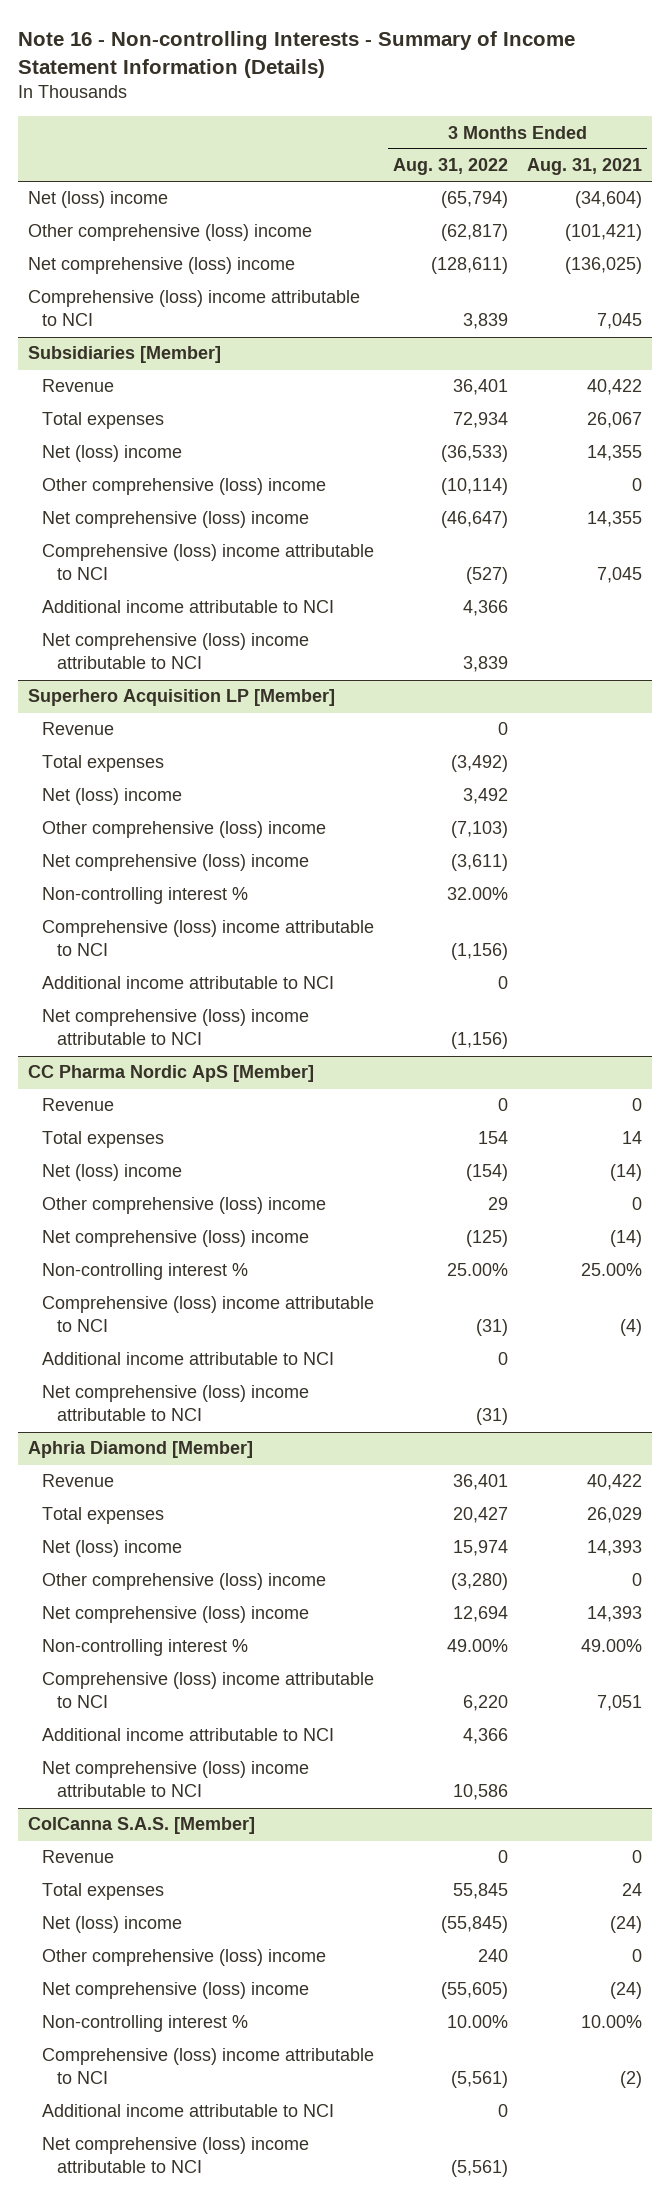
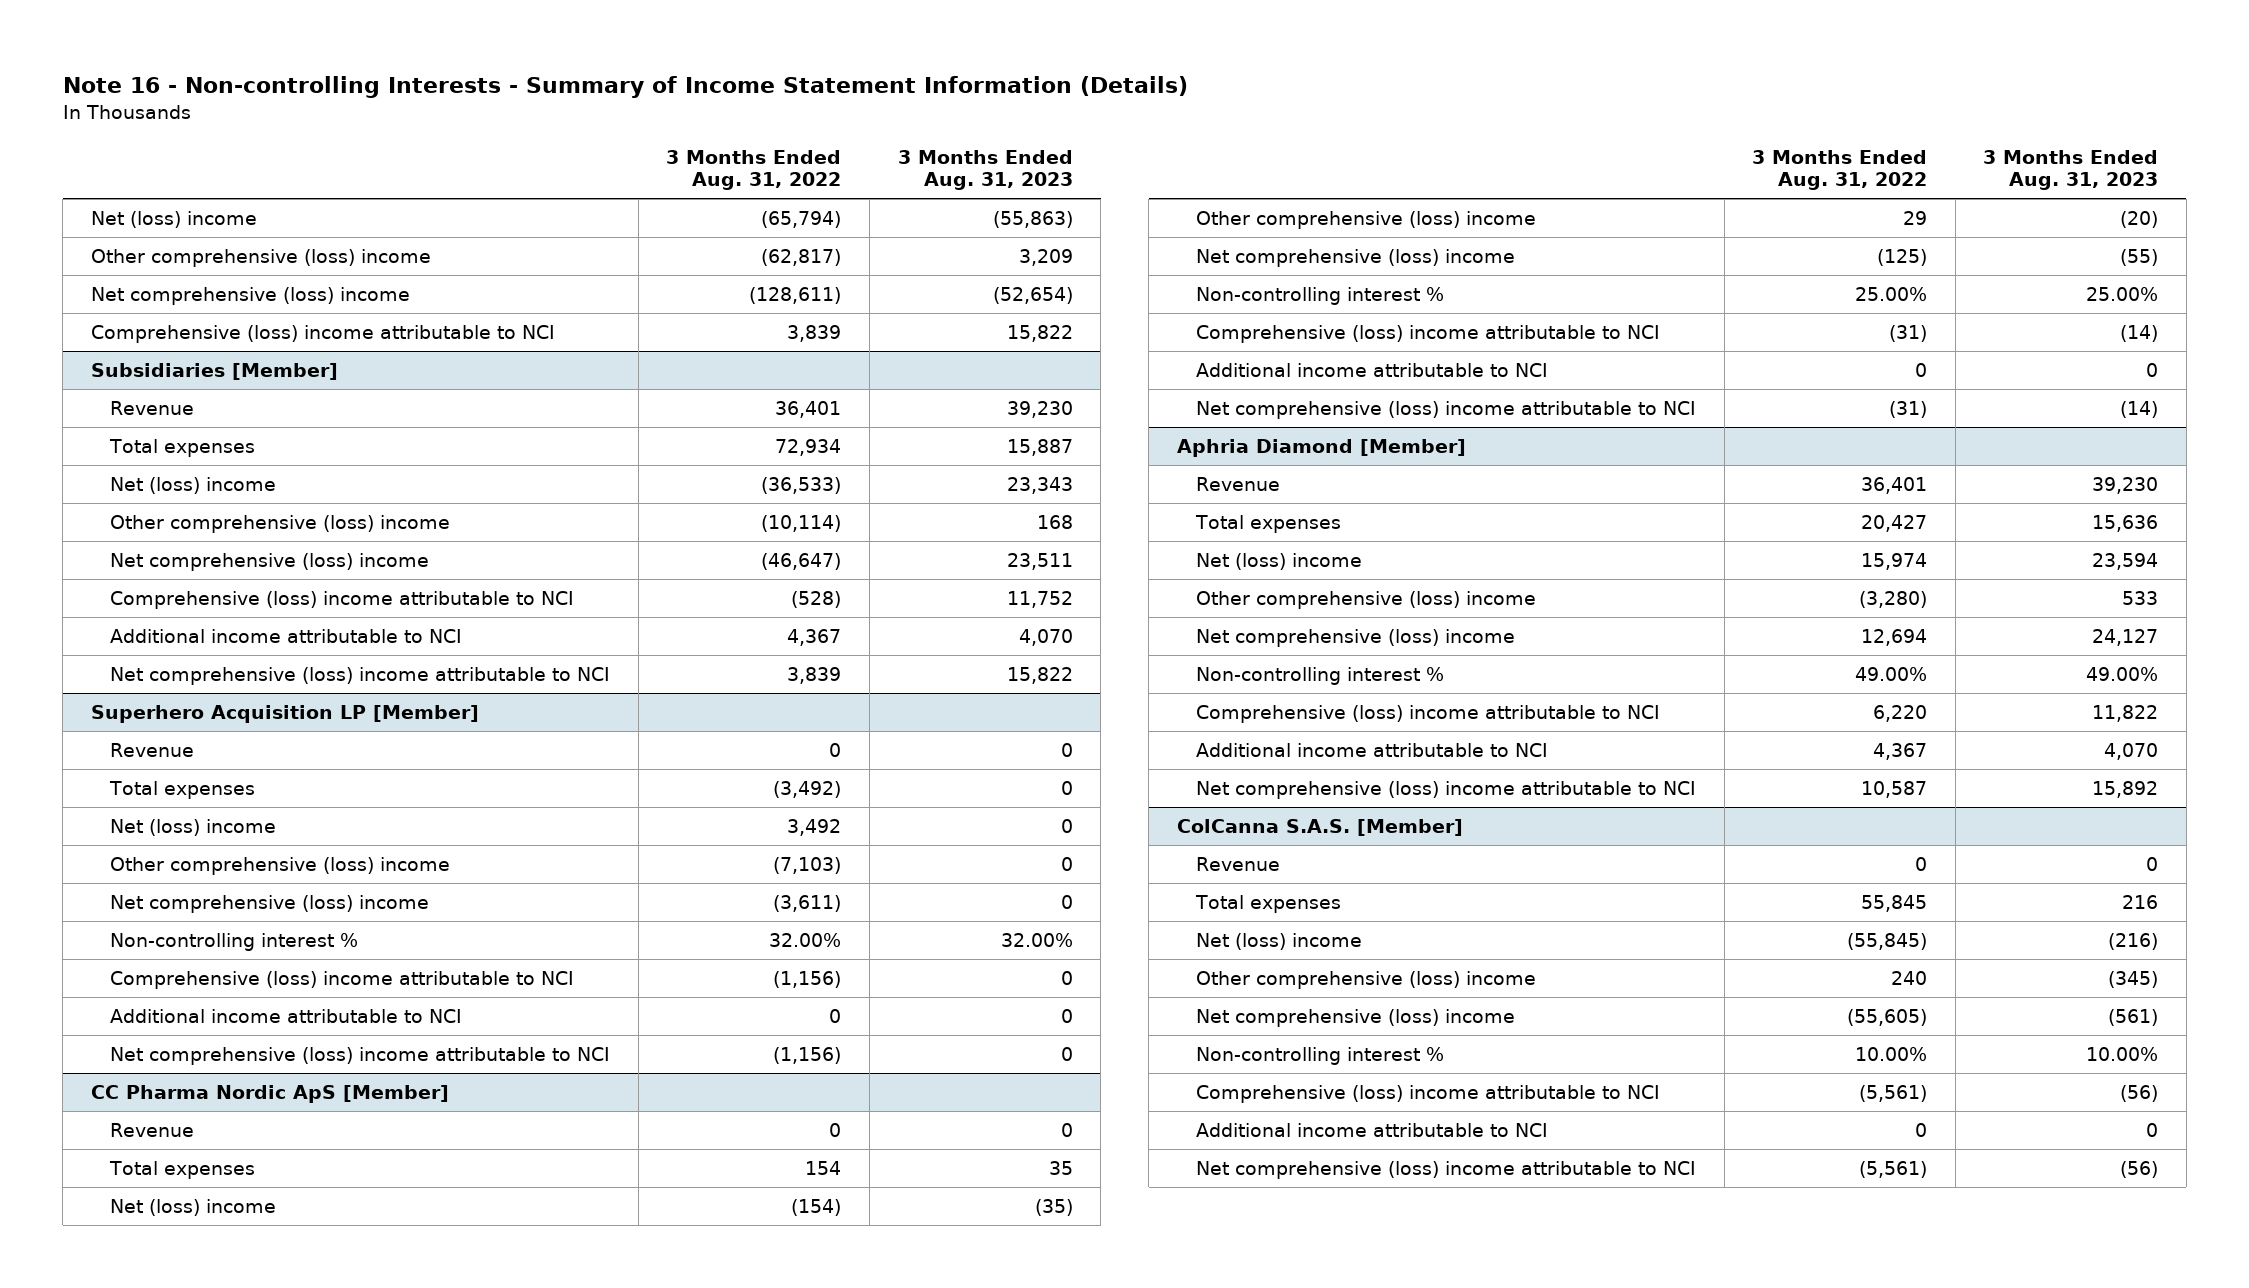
[527,158,643,176] Aug. 31, 2021 -> none
none -> [897,149,1073,191] 3 Months Ended Aug. 31, 2023
[466,567,509,585] (527) -> [791,590,842,608] (528)
[463,600,509,617] 4,366 -> [787,628,842,646] 4,367
[463,1728,509,1745] 4,366 -> [1873,742,1928,760] 4,367
[453,1784,509,1801] 10,586 -> [1861,780,1928,798] 10,587

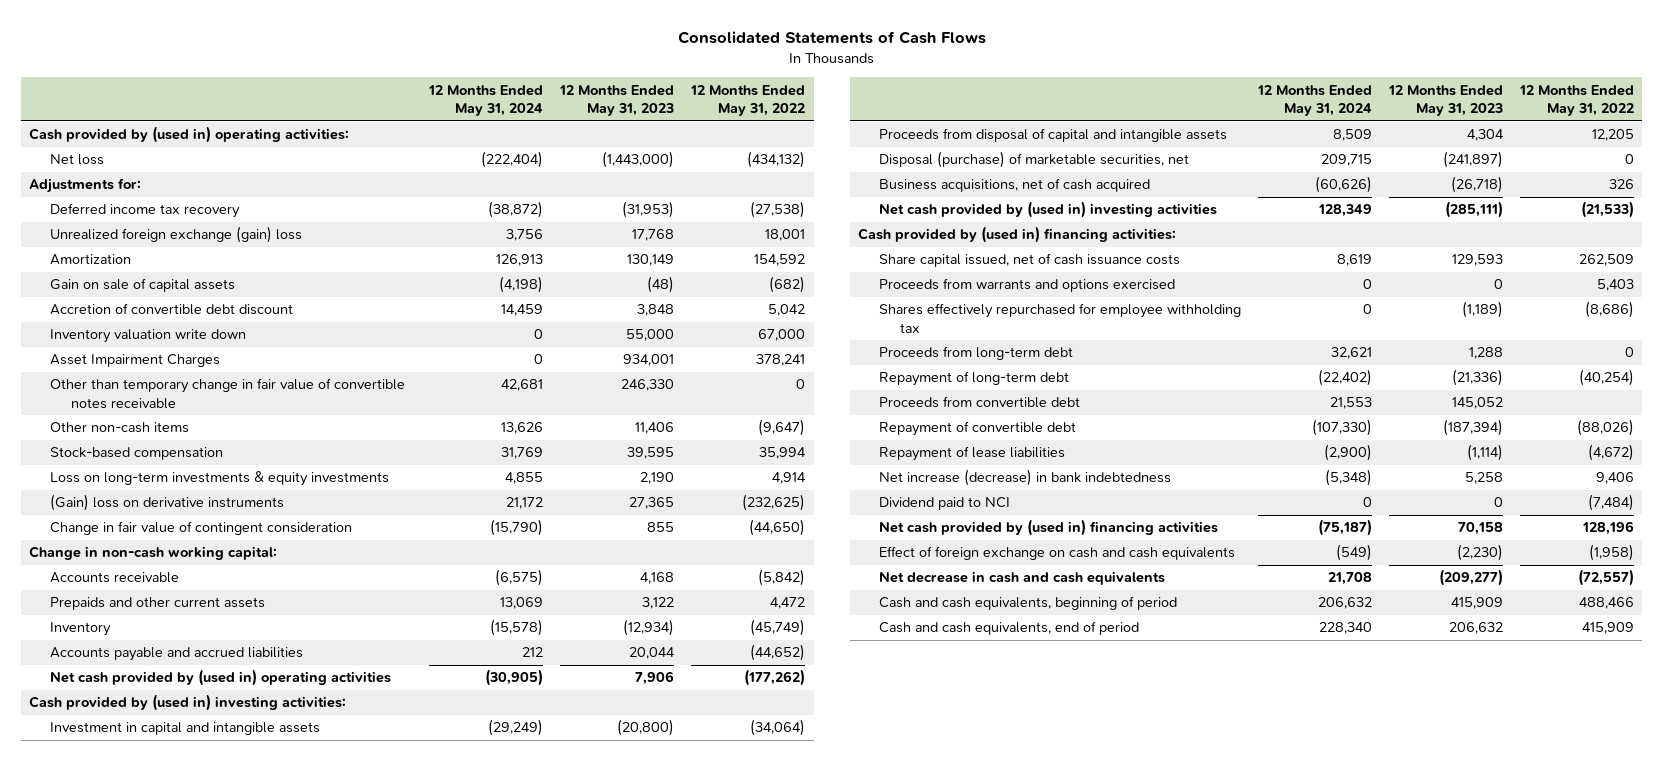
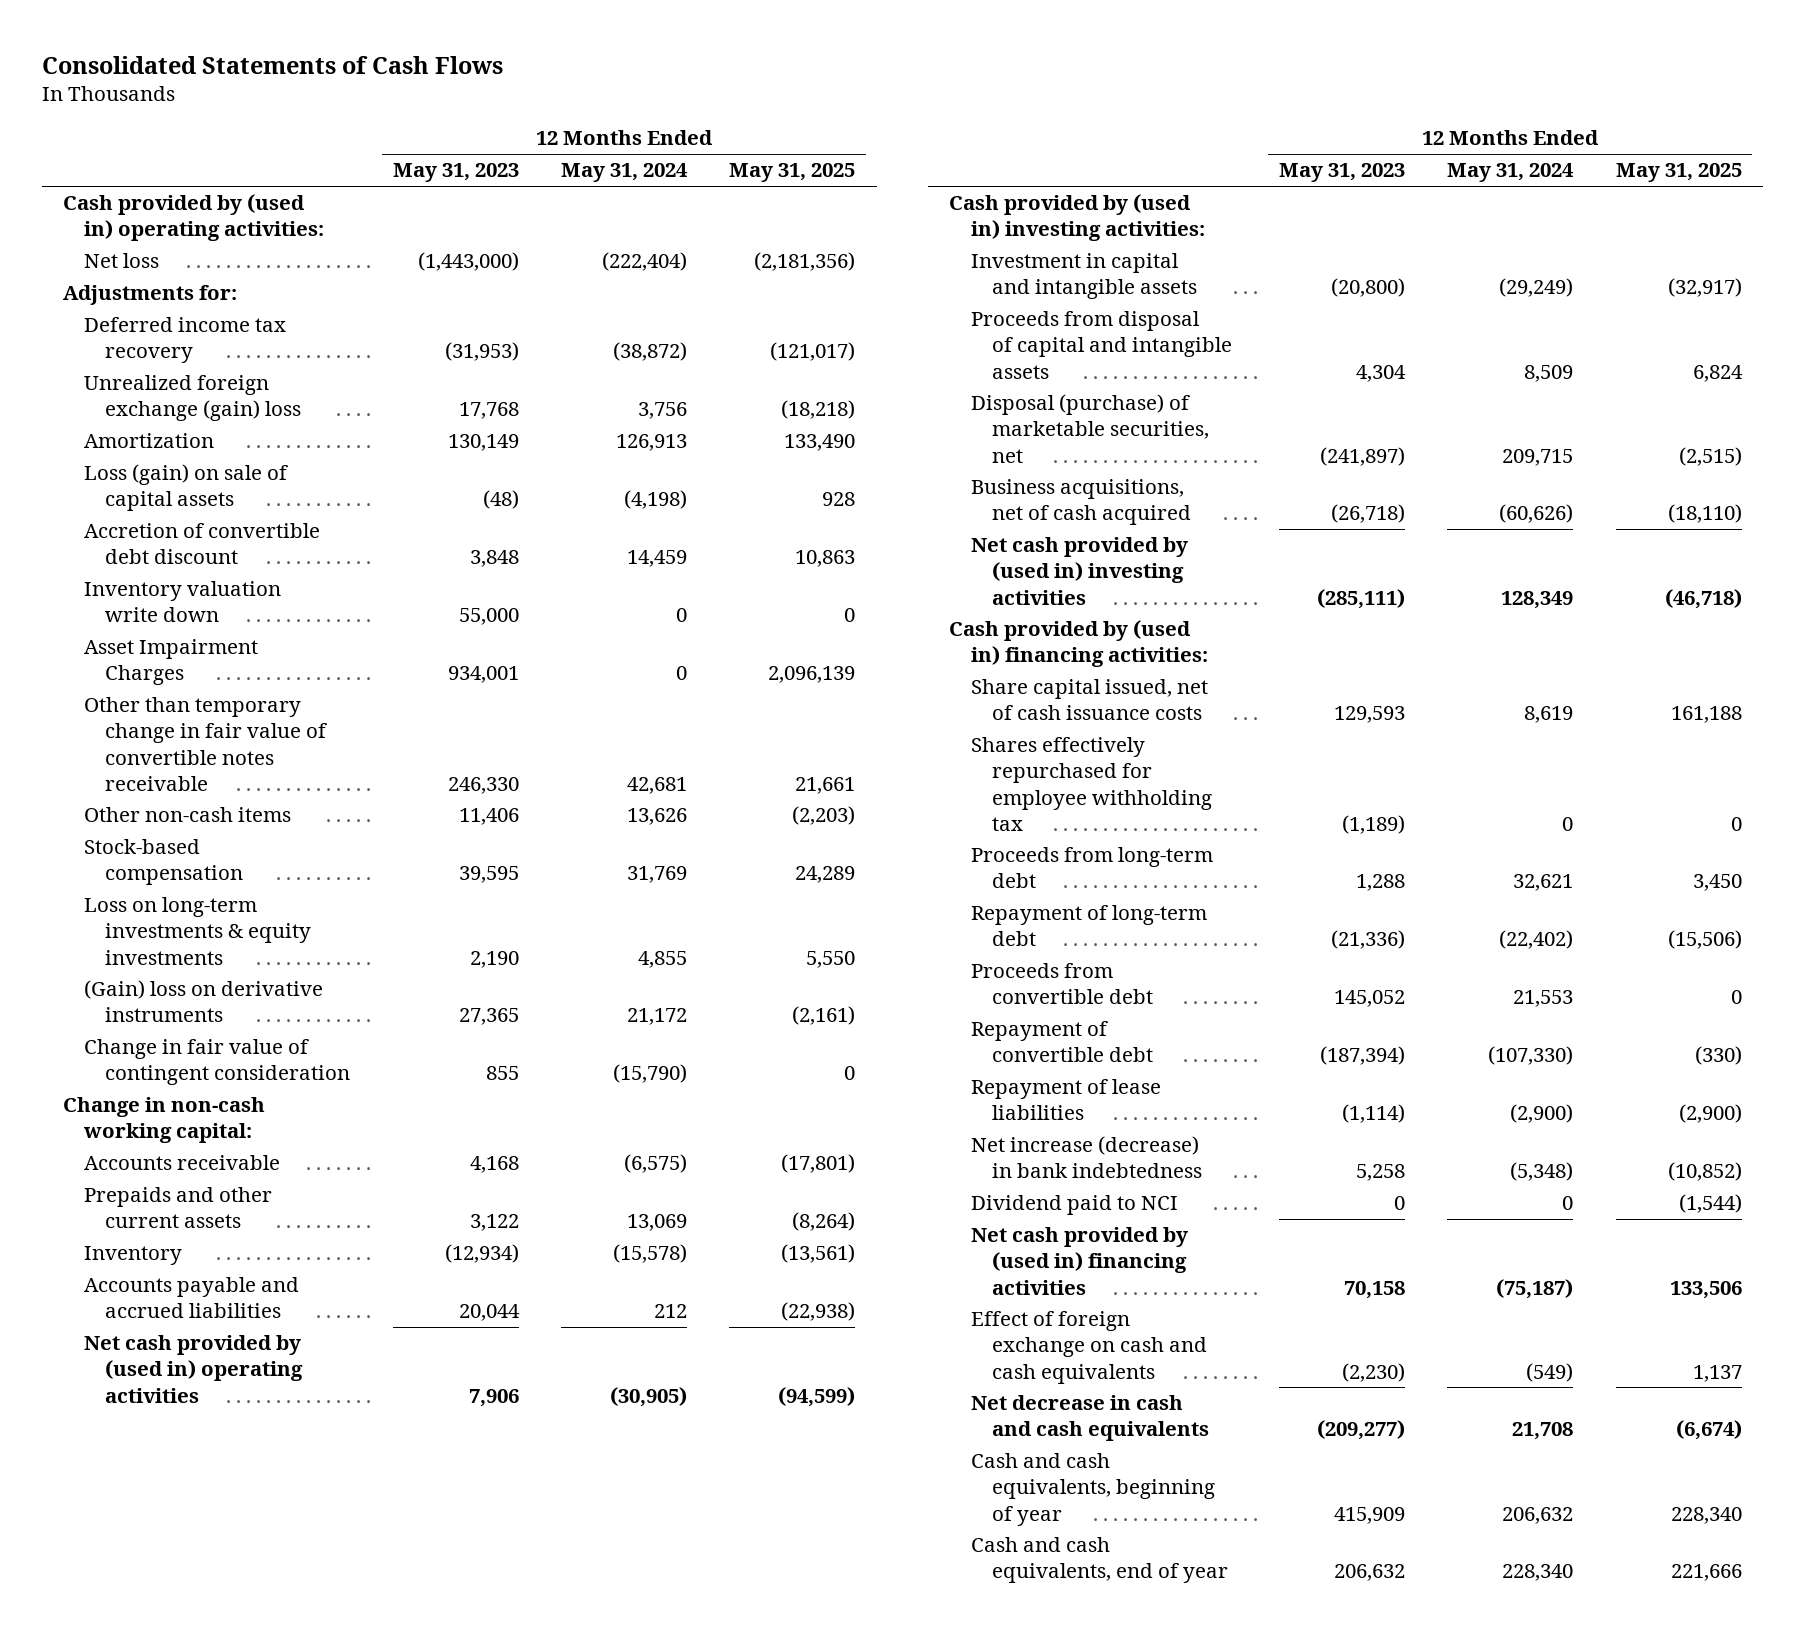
[690,84,806,117] 12 Months Ended May 31, 2022 -> none
none -> [729,163,856,183] May 31, 2025
[50,278,236,293] Gain on sale of capital assets -> [83,464,288,512] Loss (gain) on sale of capital assets
[879,278,1176,293] Proceeds from warrants and options exercised -> none
[879,596,1178,611] Cash and cash equivalents, beginning of period -> [970,1453,1215,1526] Cash and cash equivalents, beginning of year
[879,621,1140,636] Cash and cash equivalents, end of period -> [970,1537,1228,1584] Cash and cash equivalents, end of year

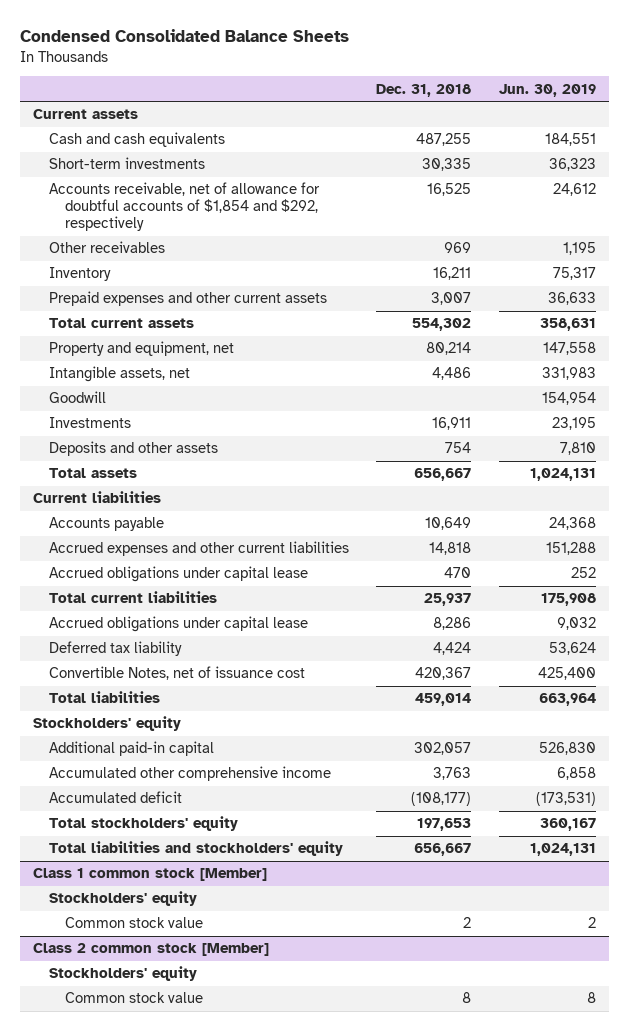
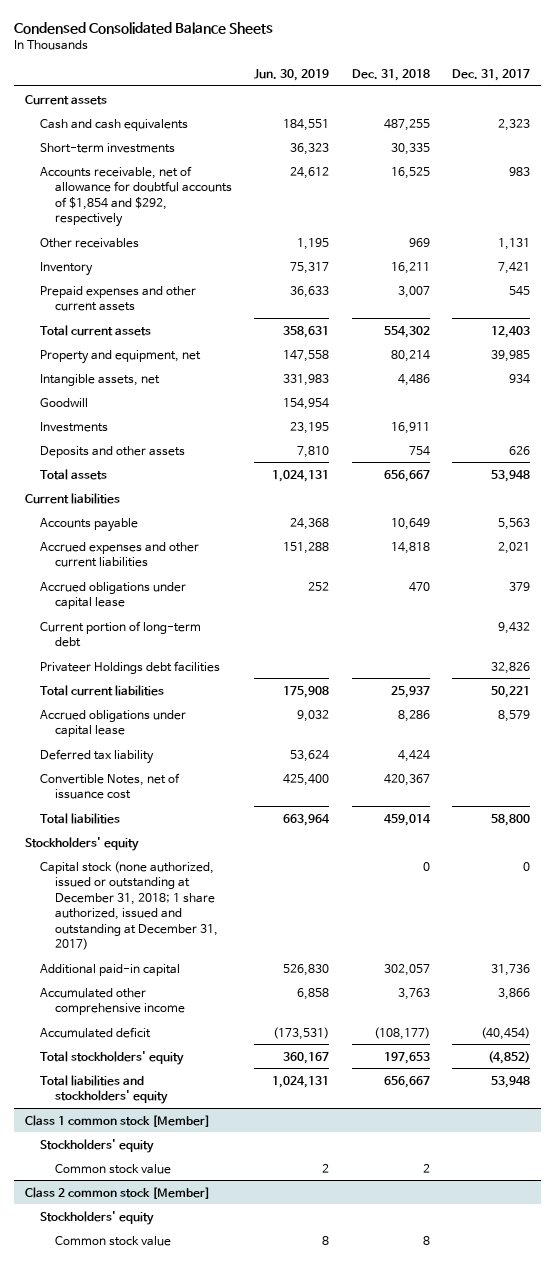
none -> [451,69,530,82] Dec. 31, 2017
none -> [40,620,202,648] Current portion of long-term debt
none -> [40,660,221,674] Privateer Holdings debt facilities
none -> [40,860,219,951] Capital stock (none authorized, issued or outstanding at December 31, 2018; 1 share authorized, issued and outstanding at December 31, 2017)

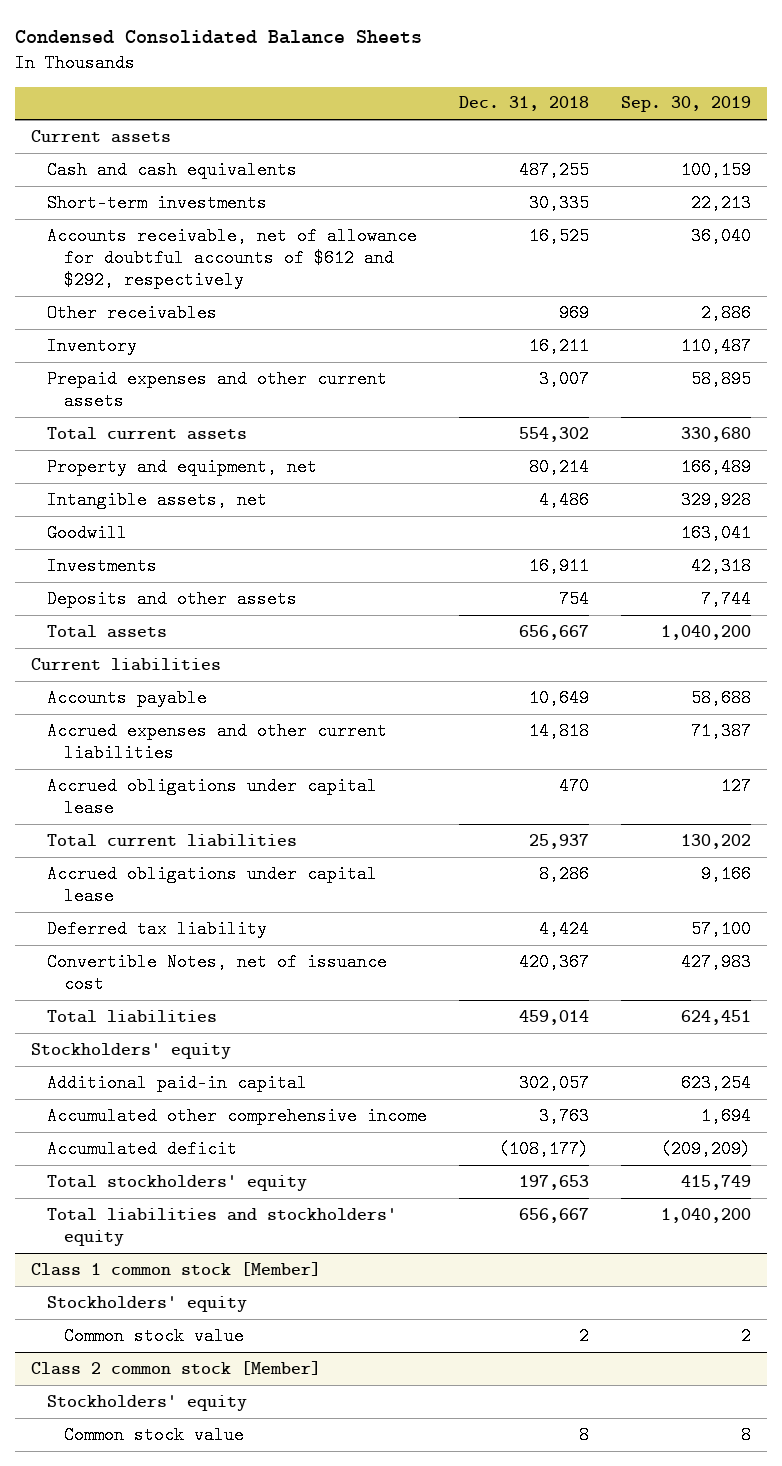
[254,69,330,82] Jun. 30, 2019 -> none
[451,69,530,82] Dec. 31, 2017 -> none
none -> [620,96,751,113] Sep. 30, 2019
[40,165,233,228] Accounts receivable, net of allowance for doubtful accounts of $1,854 and $292, respectively -> [47,226,418,289] Accounts receivable, net of allowance for doubtful accounts of $612 and $292, respectively
[40,620,202,648] Current portion of long-term debt -> none
[40,660,221,674] Privateer Holdings debt facilities -> none
[40,860,219,951] Capital stock (none authorized, issued or outstanding at December 31, 2018; 1 share authorized, issued and outstanding at December 31, 2017) -> none

